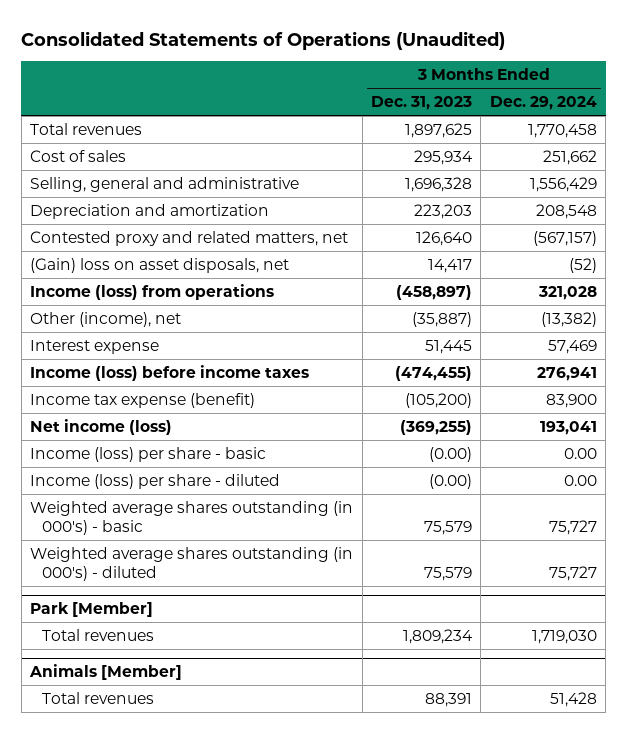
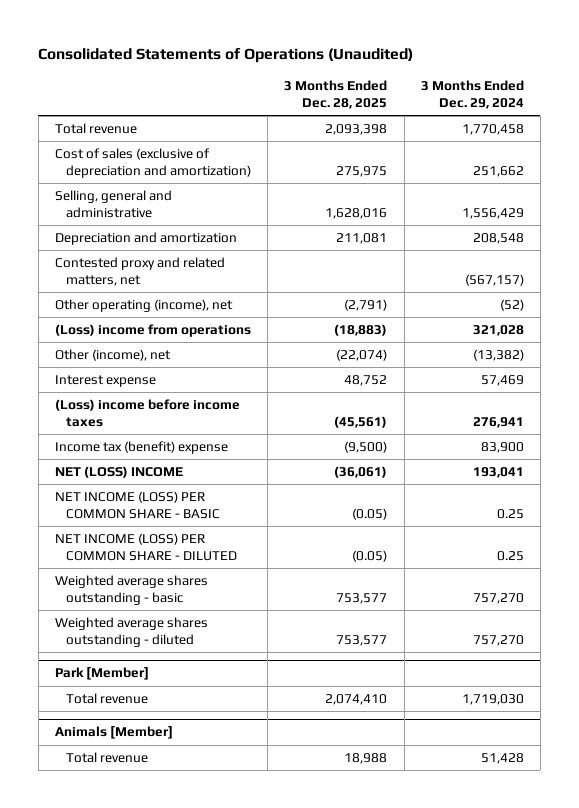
[371,96,473,111] Dec. 31, 2023 -> none
none -> [284,79,388,109] 3 Months Ended Dec. 28, 2025
[30,122,143,135] Total revenues -> [55,123,138,135] Total revenue
[30,149,127,162] Cost of sales -> [55,148,251,178] Cost of sales (exclusive of depreciation and amortization)
[30,257,290,273] (Gain) loss on asset disposals, net -> none
none -> [55,299,234,313] Other operating (income), net
[30,283,275,300] Income (loss) from operations -> [55,324,252,338] (Loss) income from operations
[30,364,310,381] Income (loss) before income taxes -> [55,399,241,427] (Loss) income before income taxes
[30,392,256,408] Income tax expense (benefit) -> [55,441,229,455] Income tax (benefit) expense
[30,418,173,435] Net income (loss) -> [55,466,184,479] NET (LOSS) INCOME
[30,446,267,462] Income (loss) per share - basic -> [55,491,220,519] NET INCOME (LOSS) PER COMMON SHARE - BASIC
[563,447,597,459] 0.00 -> [496,508,524,519] 0.25
[30,473,281,489] Income (loss) per share - diluted -> [55,533,237,561] NET INCOME (LOSS) PER COMMON SHARE - DILUTED
[563,474,597,486] 0.00 -> [496,550,524,561] 0.25
[30,500,354,535] Weighted average shares outstanding (in 000's) - basic -> [55,575,209,605] Weighted average shares outstanding - basic
[548,519,597,535] 75,727 -> [472,592,524,604] 757,270
[30,546,354,581] Weighted average shares outstanding (in 000's) - diluted -> [55,617,209,647] Weighted average shares outstanding - diluted
[548,565,597,581] 75,727 -> [472,634,524,646] 757,270
[41,628,154,641] Total revenues -> [65,693,148,705] Total revenue
[41,691,154,704] Total revenues -> [65,752,148,764] Total revenue

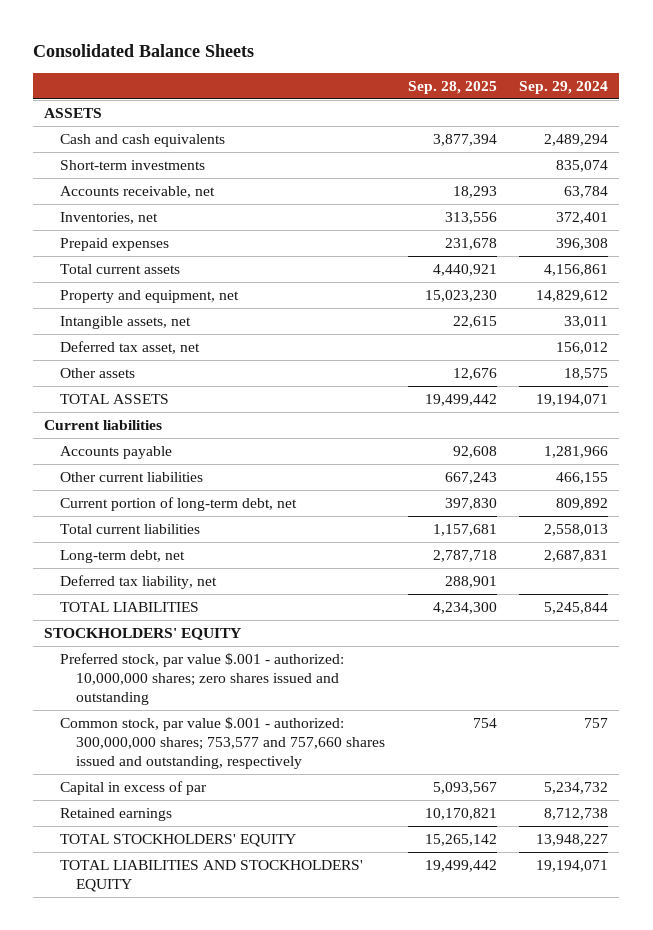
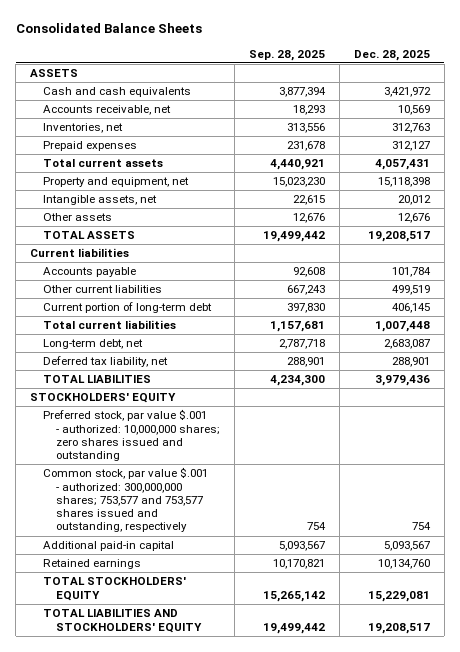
[519,80,609,94] Sep. 29, 2024 -> none
none -> [353,49,430,61] Dec. 28, 2025
[60,160,206,171] Short-term investments -> none
[60,341,201,355] Deferred tax asset, net -> none
[60,497,298,512] Current portion of long-term debt, net -> [43,302,213,314] Current portion of long-term debt
[60,717,386,770] Common stock, par value $.001 - authorized: 300,000,000 shares; 753,577 and 757,660 shares issued and outstanding, respectively -> [43,467,209,533] Common stock, par value $.001 - authorized: 300,000,000 shares; 753,577 and 753,577 shares issued and outstanding, respectively
[60,781,208,796] Capital in excess of par -> [43,541,175,552] Additional paid-in capital

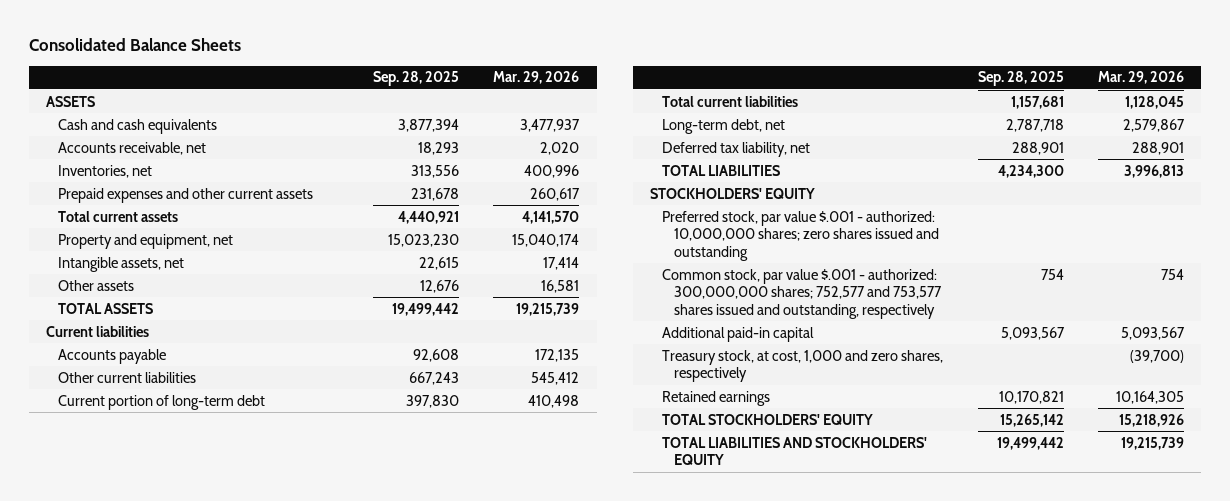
[353,49,430,61] Dec. 28, 2025 -> none
none -> [493,71,580,85] Mar. 29, 2026
[43,141,138,152] Prepaid expenses -> [57,187,313,203] Prepaid expenses and other current assets
[43,467,209,533] Common stock, par value $.001 - authorized: 300,000,000 shares; 753,577 and 753,577 shares issued and outstanding, respectively -> [662,268,943,320] Common stock, par value $.001 - authorized: 300,000,000 shares; 752,577 and 753,577 shares issued and outstanding, respectively
none -> [662,349,944,383] Treasury stock, at cost, 1,000 and zero shares, respectively

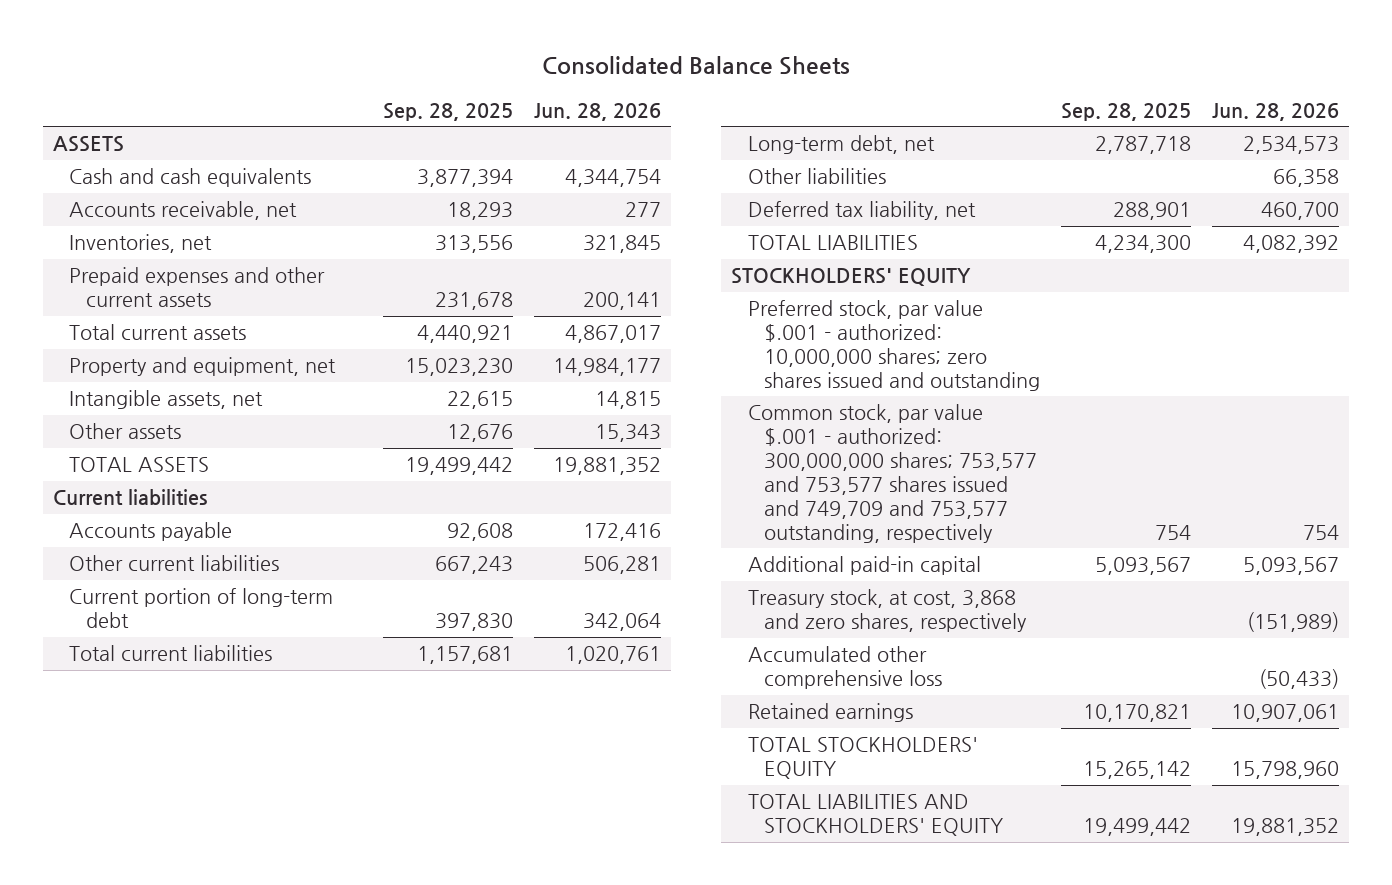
[493,71,580,85] Mar. 29, 2026 -> none
none -> [533,102,661,121] Jun. 28, 2026
none -> [747,168,886,185] Other liabilities
[662,268,943,320] Common stock, par value $.001 - authorized: 300,000,000 shares; 752,577 and 753,577 shares issued and outstanding, respectively -> [747,404,1037,543] Common stock, par value $.001 - authorized: 300,000,000 shares; 753,577 and 753,577 shares issued and 749,709 and 753,577 outstanding, respectively
[662,349,944,383] Treasury stock, at cost, 1,000 and zero shares, respectively -> [747,589,1027,633] Treasury stock, at cost, 3,868 and zero shares, respectively
none -> [747,646,942,690] Accumulated other comprehensive loss

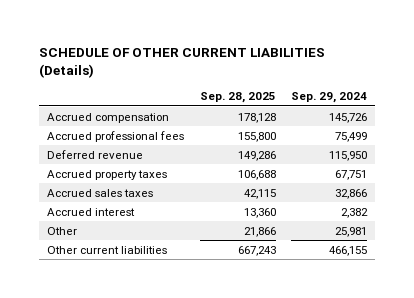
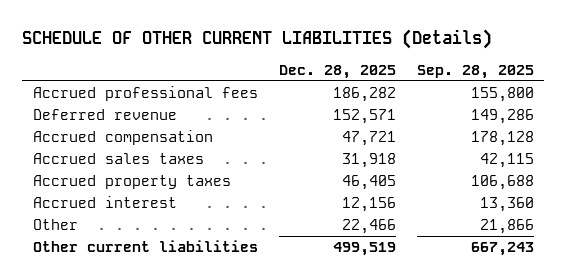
[291,92,368,104] Sep. 29, 2024 -> none
none -> [278,64,396,79] Dec. 28, 2025
[46,112,169,123] Accrued compensation -> [32,130,213,146] Accrued compensation
[46,169,167,180] Accrued property taxes -> [32,175,231,190] Accrued property taxes

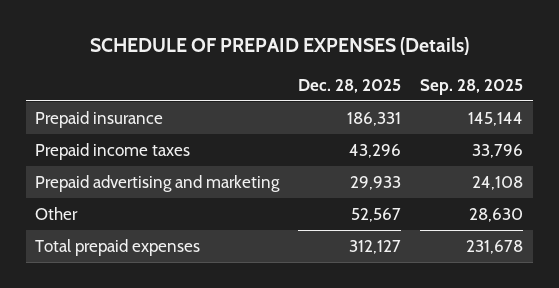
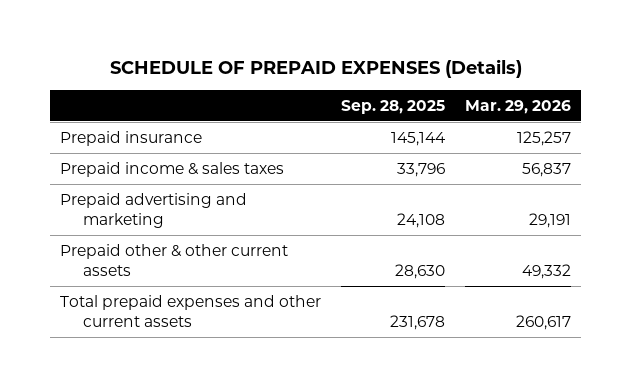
[298,78,402,93] Dec. 28, 2025 -> none
none -> [465,99,572,114] Mar. 29, 2026
[35,142,191,160] Prepaid income taxes -> [59,161,284,177] Prepaid income & sales taxes
[35,206,79,220] Other -> [59,243,288,276] Prepaid other & other current assets
[35,238,201,256] Total prepaid expenses -> [59,294,321,327] Total prepaid expenses and other current assets

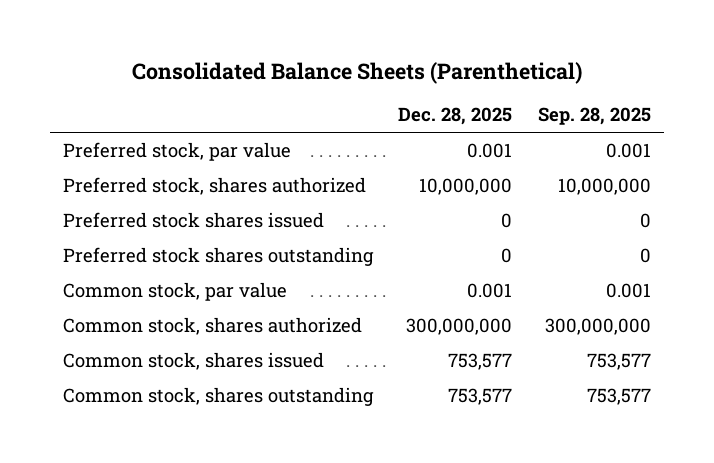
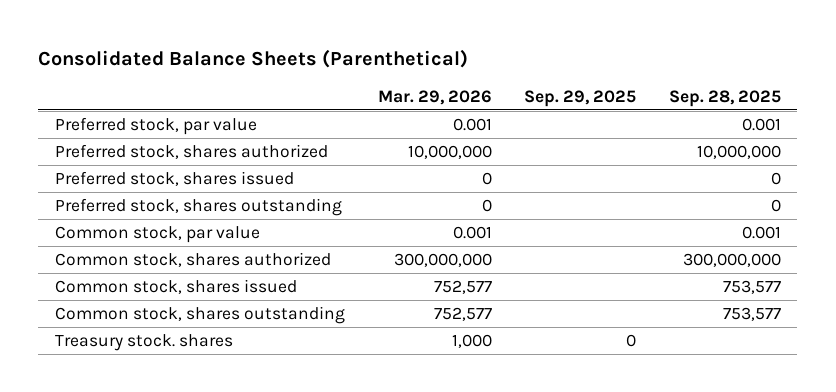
[398,107,513,126] Dec. 28, 2025 -> none
none -> [377,89,492,105] Mar. 29, 2026
none -> [524,89,637,107] Sep. 29, 2025
[62,212,324,229] Preferred stock shares issued -> [54,171,294,187] Preferred stock, shares issued
[62,247,374,267] Preferred stock shares outstanding -> [54,198,342,217] Preferred stock, shares outstanding
none -> [54,334,233,352] Treasury stock. shares

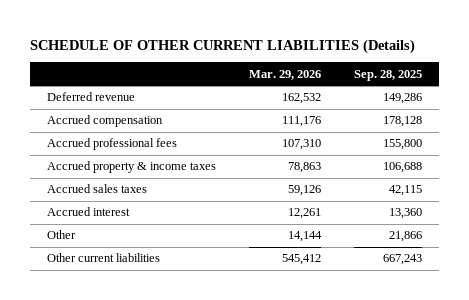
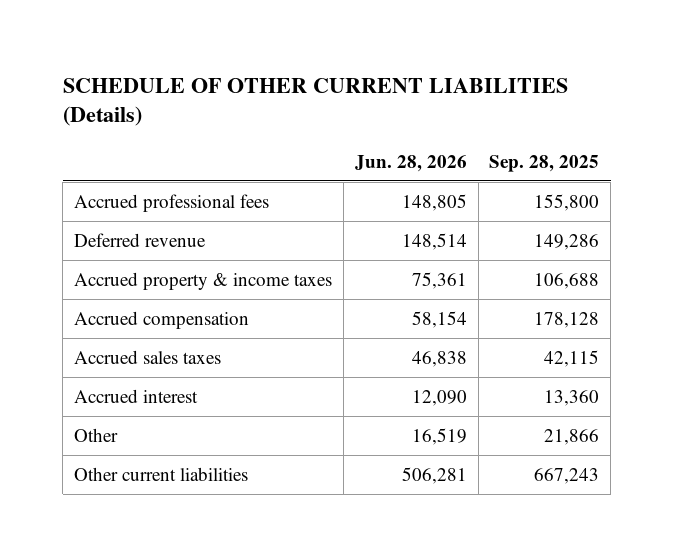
[248,69,321,80] Mar. 29, 2026 -> none
none -> [354,154,467,172] Jun. 28, 2026
[46,92,135,102] Deferred revenue -> [74,232,207,247] Deferred revenue
[46,115,163,128] Accrued compensation -> [74,310,250,329] Accrued compensation

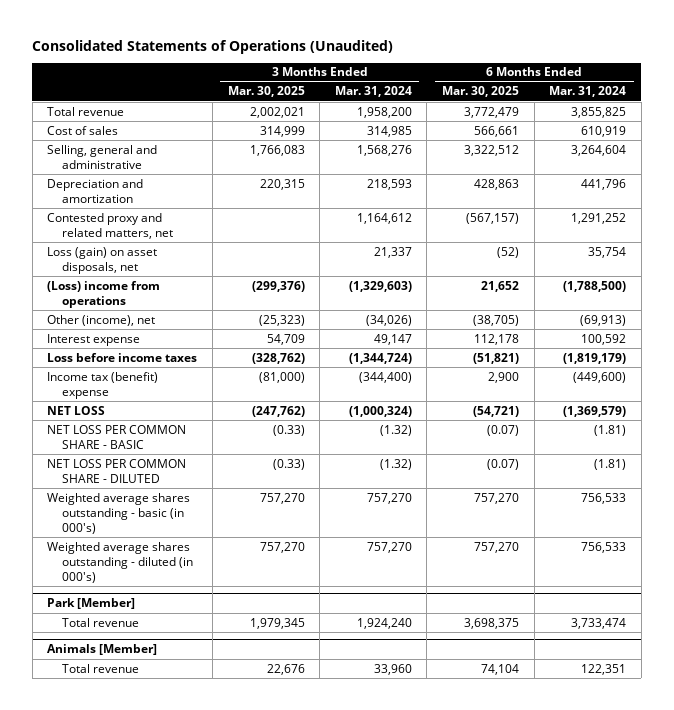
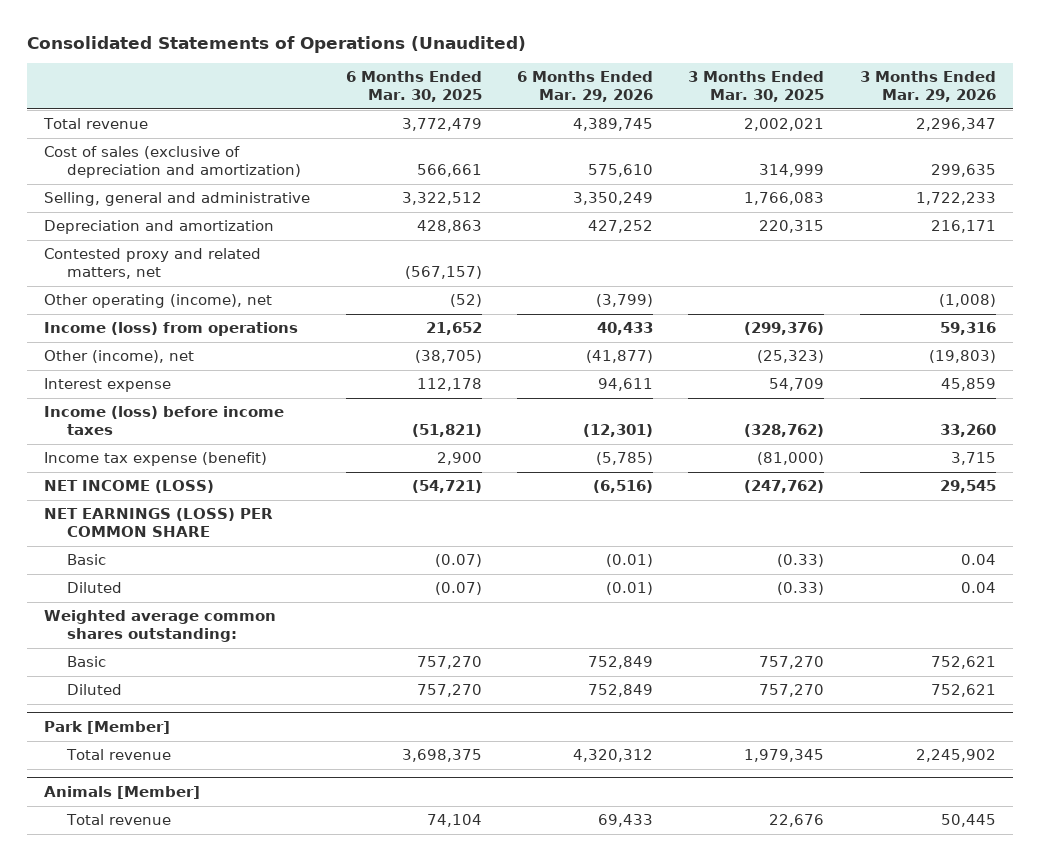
[334,86,412,98] Mar. 31, 2024 -> none
[549,86,627,98] Mar. 31, 2024 -> none
none -> [516,71,653,102] 6 Months Ended Mar. 29, 2026
none -> [859,71,996,102] 3 Months Ended Mar. 29, 2026
[47,125,119,135] Cost of sales -> [44,146,301,178] Cost of sales (exclusive of depreciation and amortization)
[47,246,158,274] Loss (gain) on asset disposals, net -> none
none -> [44,294,273,309] Other operating (income), net
[47,280,161,308] (Loss) income from operations -> [44,322,299,337] Income (loss) from operations
[47,352,198,362] Loss before income taxes -> [44,406,285,435] Income (loss) before income taxes
[47,371,159,399] Income tax (benefit) expense -> [44,452,268,467] Income tax expense (benefit)
[47,405,106,415] NET LOSS -> [44,480,215,494] NET INCOME (LOSS)
none -> [44,508,274,537] NET EARNINGS (LOSS) PER COMMON SHARE
[47,424,187,449] NET LOSS PER COMMON SHARE - BASIC -> [66,554,106,566] Basic
[47,458,187,483] NET LOSS PER COMMON SHARE - DILUTED -> [66,582,122,594] Diluted
none -> [44,610,277,642] Weighted average common shares outstanding:
[47,492,191,535] Weighted average shares outstanding - basic (in 000's) -> [66,656,106,668] Basic
[47,541,194,584] Weighted average shares outstanding - diluted (in 000's) -> [66,684,122,696] Diluted

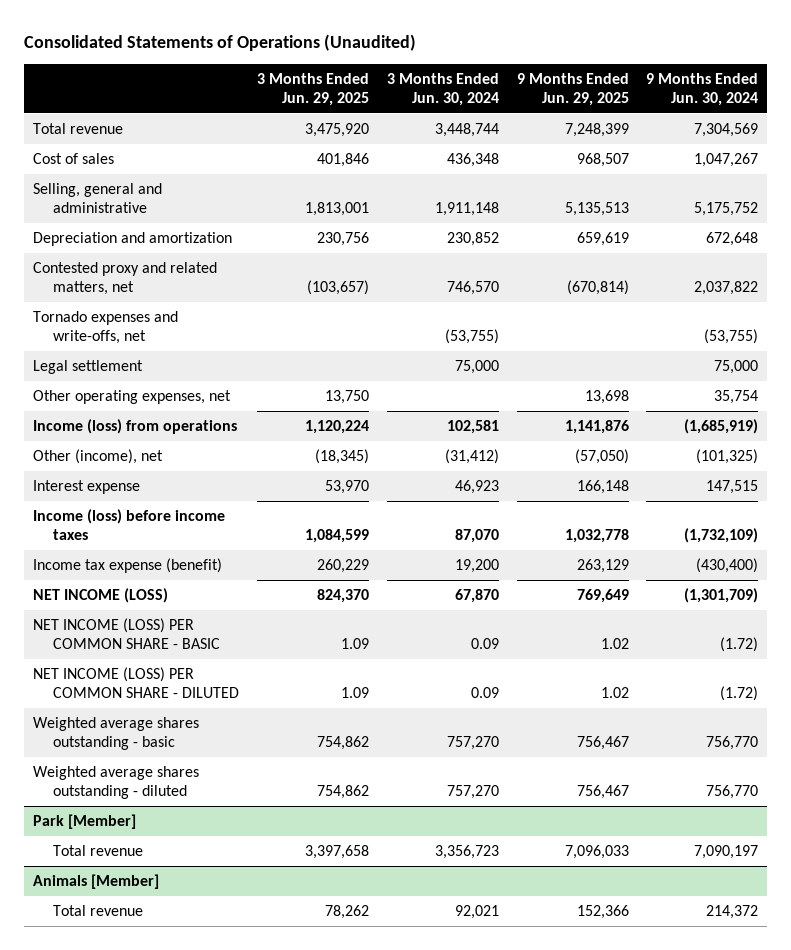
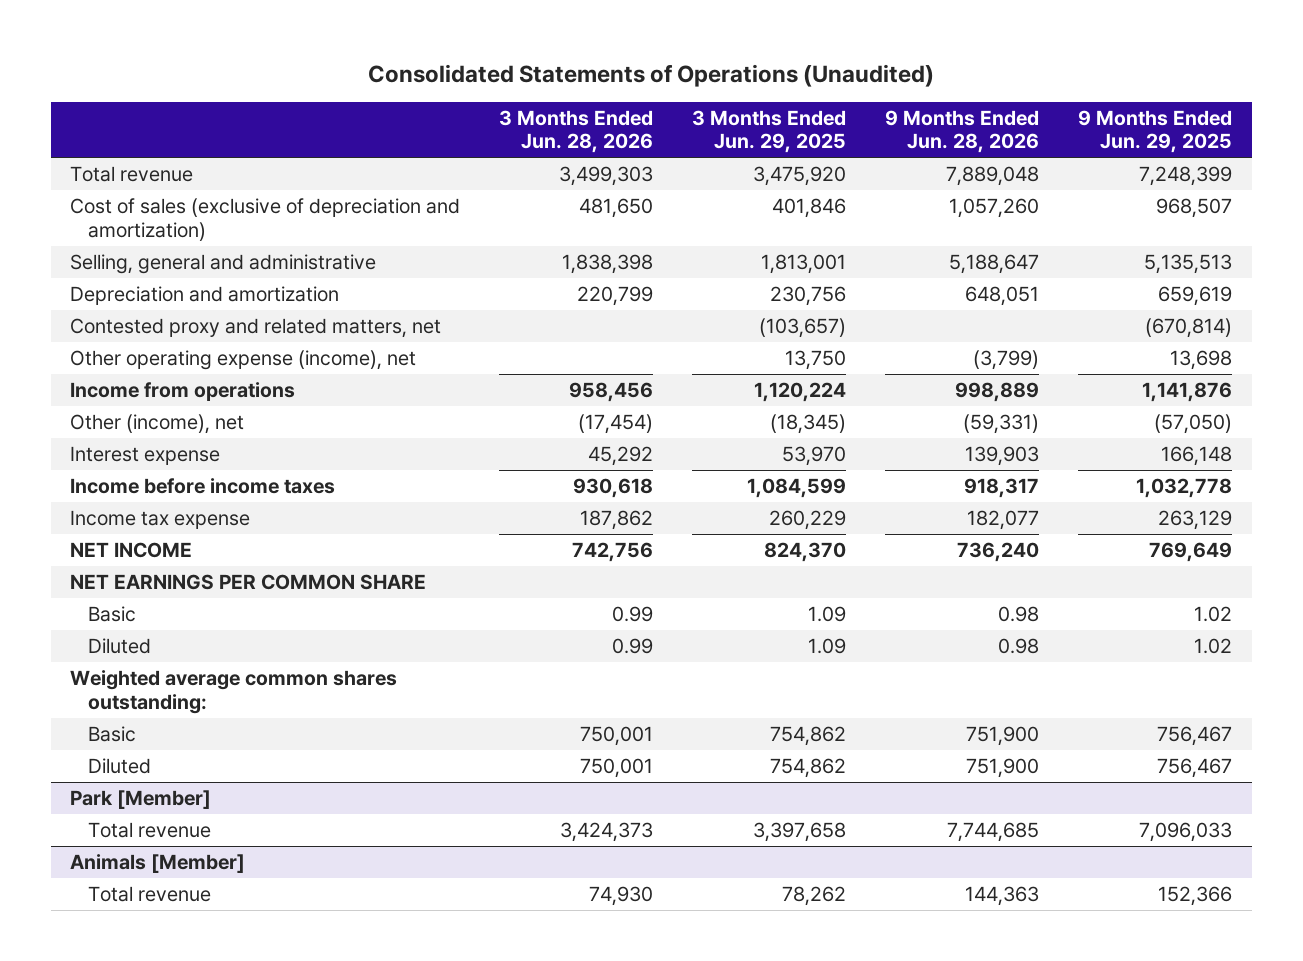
[386,73,499,106] 3 Months Ended Jun. 30, 2024 -> none
[646,73,759,106] 9 Months Ended Jun. 30, 2024 -> none
none -> [499,109,654,154] 3 Months Ended Jun. 28, 2026
none -> [885,109,1040,154] 9 Months Ended Jun. 28, 2026
[32,153,114,165] Cost of sales -> [70,198,461,241] Cost of sales (exclusive of depreciation and amortization)
[32,311,178,344] Tornado expenses and write-offs, net -> none
[32,360,143,375] Legal settlement -> none
[32,390,231,405] Other operating expenses, net -> [70,350,417,371] Other operating expense (income), net
[32,419,237,435] Income (loss) from operations -> [70,382,296,402] Income from operations
[32,509,225,540] Income (loss) before income taxes -> [70,478,336,495] Income before income taxes
[32,558,222,574] Income tax expense (benefit) -> [70,510,251,530] Income tax expense
[32,588,168,604] NET INCOME (LOSS) -> [70,542,193,559] NET INCOME
none -> [70,574,427,591] NET EARNINGS PER COMMON SHARE
[32,618,221,649] NET INCOME (LOSS) PER COMMON SHARE - BASIC -> [87,606,136,623] Basic
[32,667,240,698] NET INCOME (LOSS) PER COMMON SHARE - DILUTED -> [87,638,151,655] Diluted
none -> [70,670,398,714] Weighted average common shares outstanding:
[32,717,199,750] Weighted average shares outstanding - basic -> [87,726,136,743] Basic
[32,766,199,799] Weighted average shares outstanding - diluted -> [87,758,151,775] Diluted

